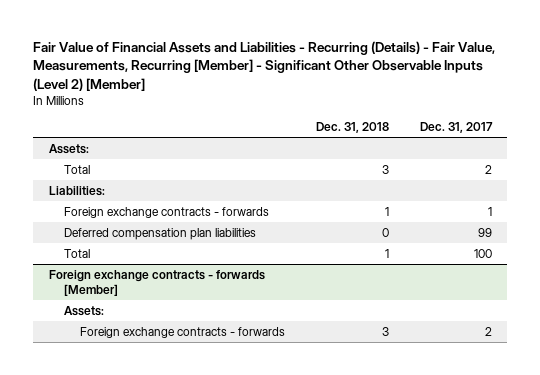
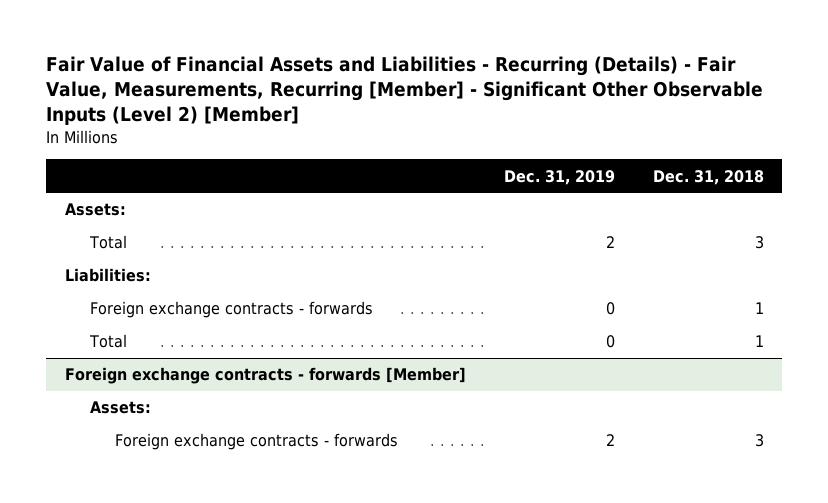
[419,122,493,134] Dec. 31, 2017 -> none
none -> [503,169,615,185] Dec. 31, 2019
[64,227,257,240] Deferred compensation plan liabilities -> none

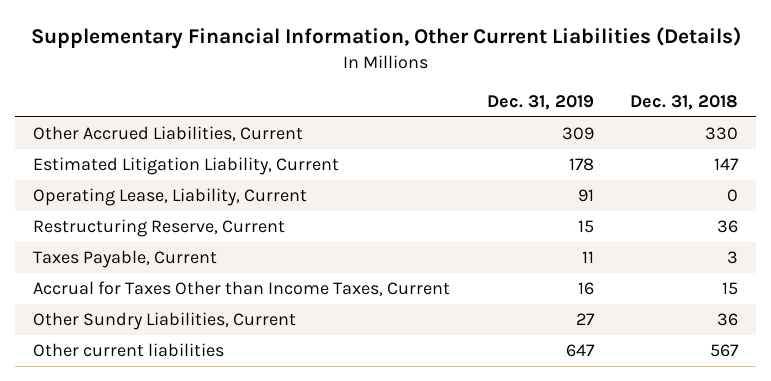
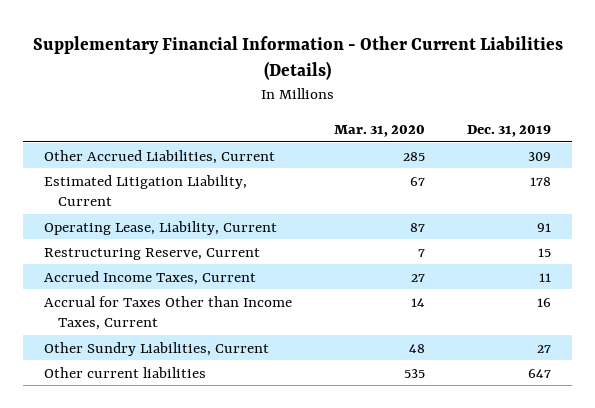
[30,27,741,50] Supplementary Financial Information, Other Current Liabilities (Details) -> [32,35,563,81] Supplementary Financial Information - Other Current Liabilities (Details)
[630,94,739,110] Dec. 31, 2018 -> none
none -> [334,124,426,137] Mar. 31, 2020
[33,250,218,269] Taxes Payable, Current -> [44,270,257,285] Accrued Income Taxes, Current

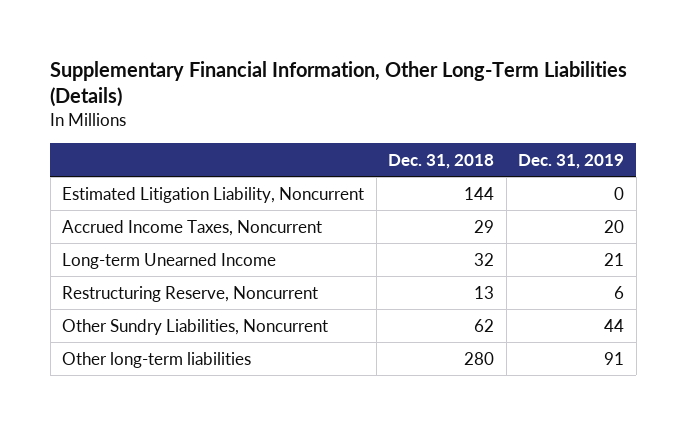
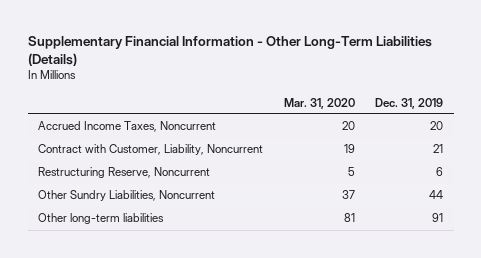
[50,60,628,108] Supplementary Financial Information, Other Long-Term Liabilities (Details) -> [27,35,432,66] Supplementary Financial Information - Other Long-Term Liabilities (Details)
[388,153,495,169] Dec. 31, 2018 -> none
none -> [283,97,355,109] Mar. 31, 2020
[62,186,365,203] Estimated Litigation Liability, Noncurrent -> none
[62,252,277,269] Long-term Unearned Income -> [38,144,264,156] Contract with Customer, Liability, Noncurrent

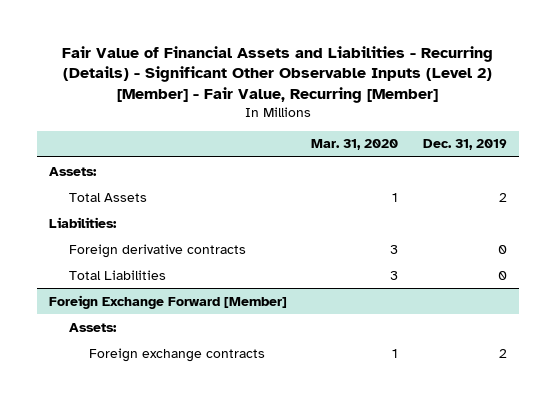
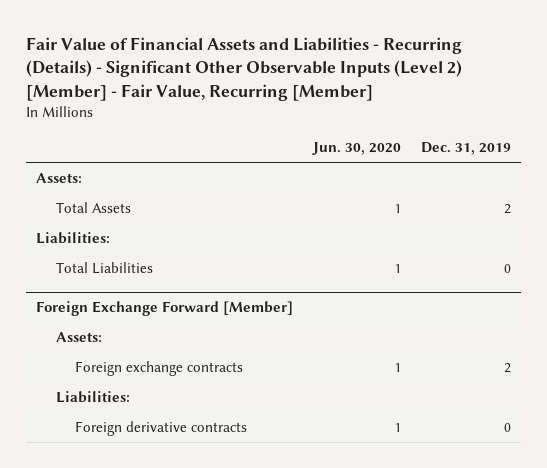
[311,139,399,151] Mar. 31, 2020 -> none
none -> [311,142,401,156] Jun. 30, 2020
[68,243,246,258] Foreign derivative contracts -> none
none -> [55,391,130,404] Liabilities:
none -> [75,421,248,437] Foreign derivative contracts

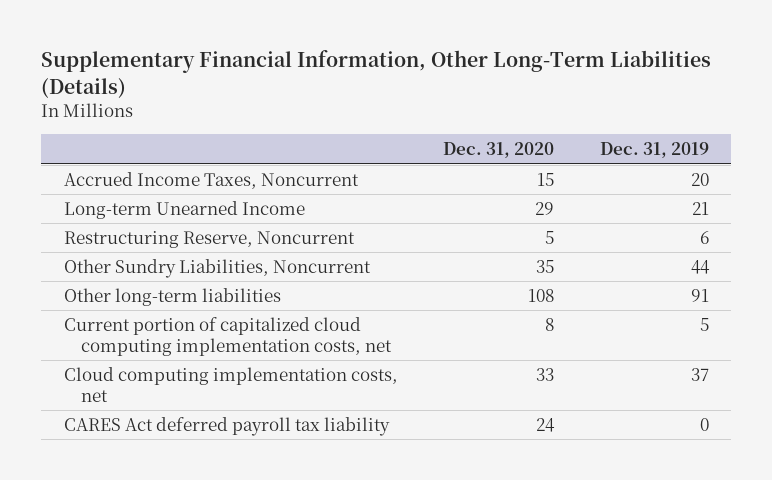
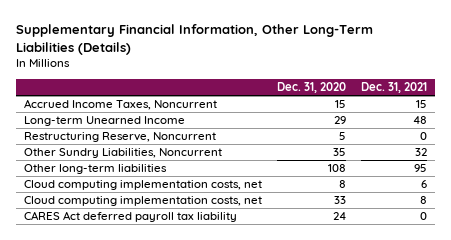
[599,142,709,159] Dec. 31, 2019 -> none
none -> [361,82,428,94] Dec. 31, 2021
[63,316,392,356] Current portion of capitalized cloud computing implementation costs, net -> [23,180,262,191] Cloud computing implementation costs, net

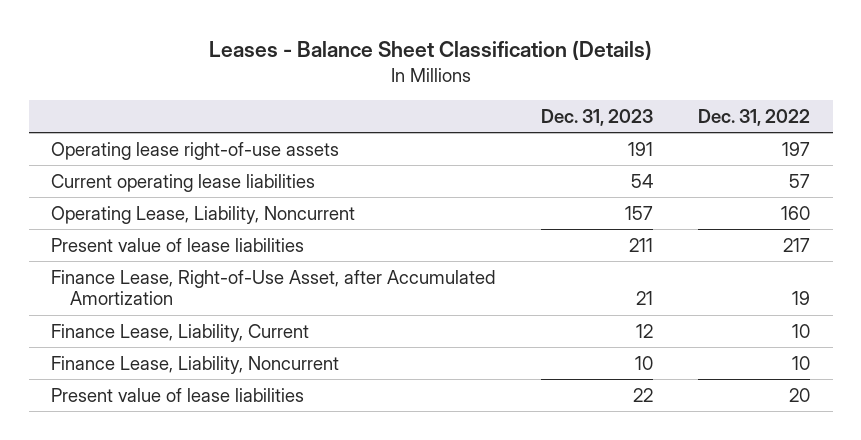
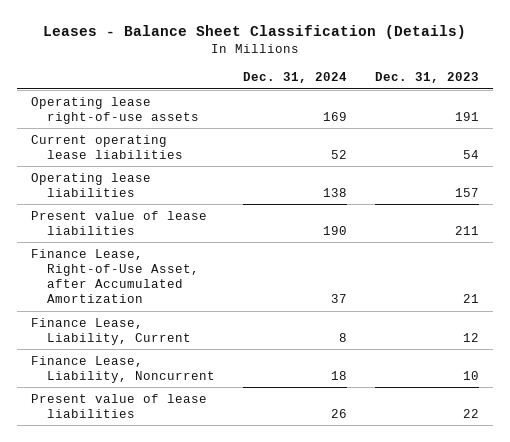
[698,109,811,127] Dec. 31, 2022 -> none
none -> [243,72,348,84] Dec. 31, 2024
[51,205,356,224] Operating Lease, Liability, Noncurrent -> [30,172,151,197] Operating lease liabilities

